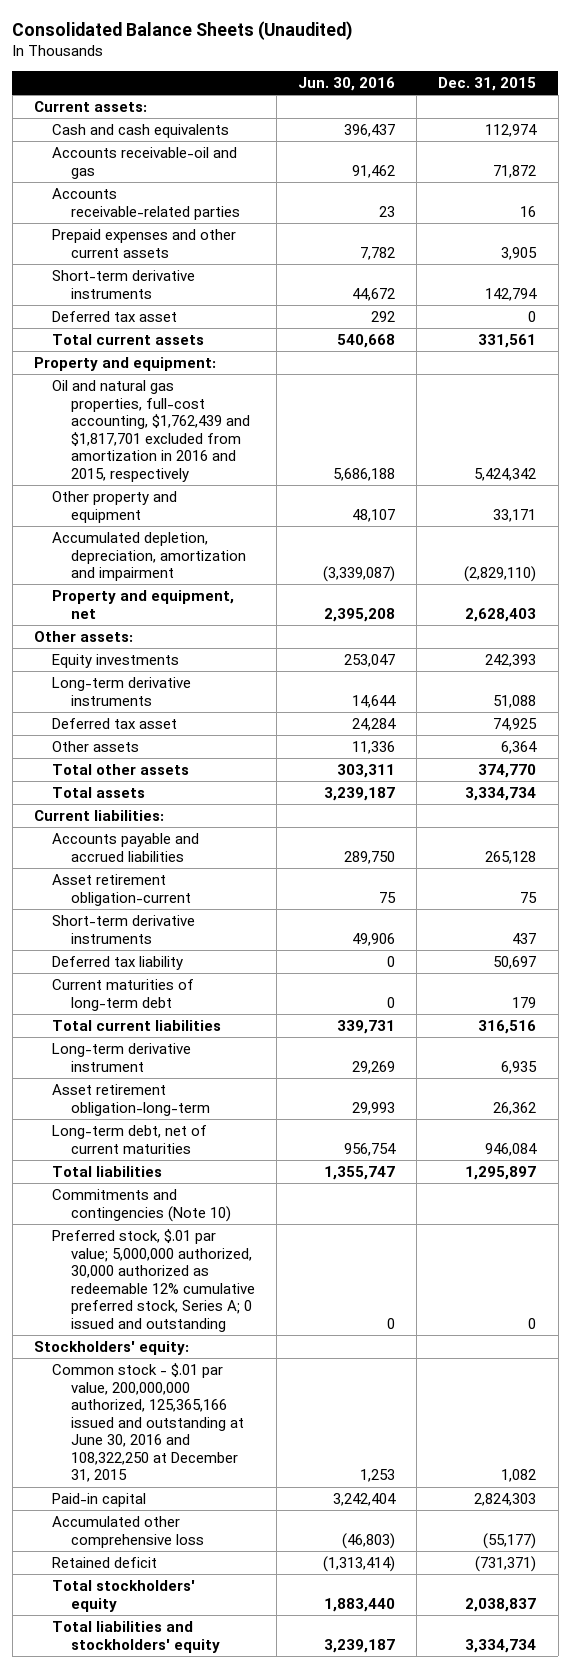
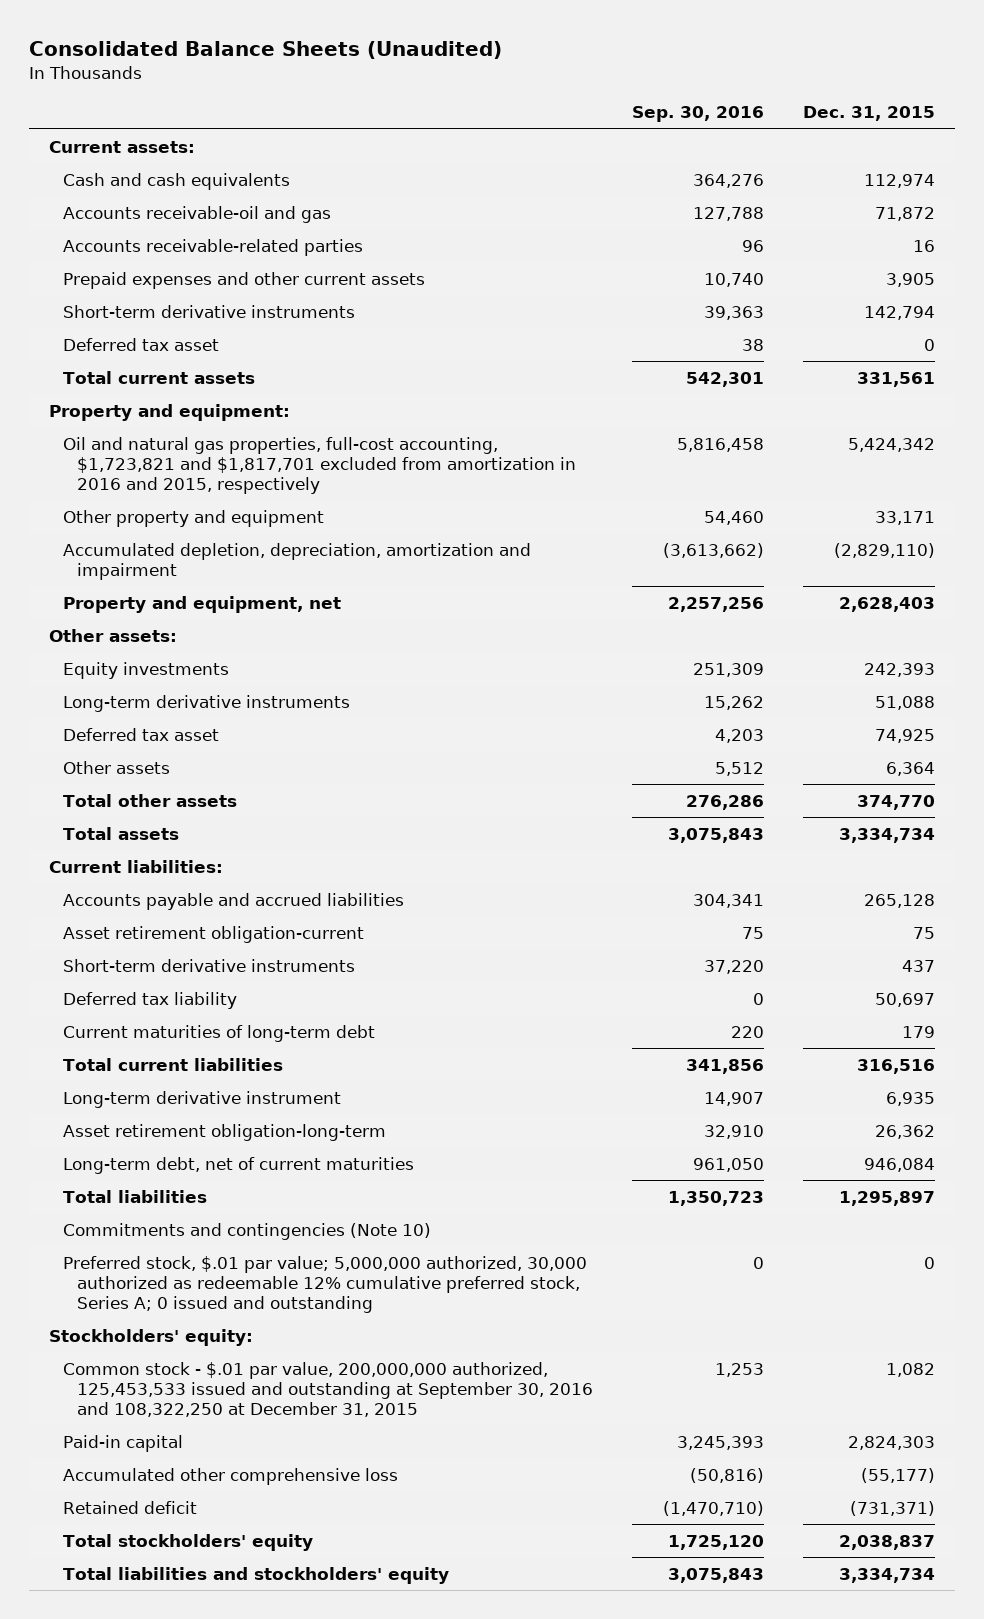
[297,76,395,91] Jun. 30, 2016 -> none
none -> [631,106,764,123] Sep. 30, 2016
[52,379,250,482] Oil and natural gas properties, full-cost accounting, $1,762,439 and $1,817,701 excluded from amortization in 2016 and 2015, respectively -> [62,436,576,494] Oil and natural gas properties, full-cost accounting, $1,723,821 and $1,817,701 excluded from amortization in 2016 and 2015, respectively
[52,1362,244,1483] Common stock - $.01 par value, 200,000,000 authorized, 125,365,166 issued and outstanding at June 30, 2016 and 108,322,250 at December 31, 2015 -> [62,1361,593,1417] Common stock - $.01 par value, 200,000,000 authorized, 125,453,533 issued and outstanding at September 30, 2016 and 108,322,250 at December 31, 2015

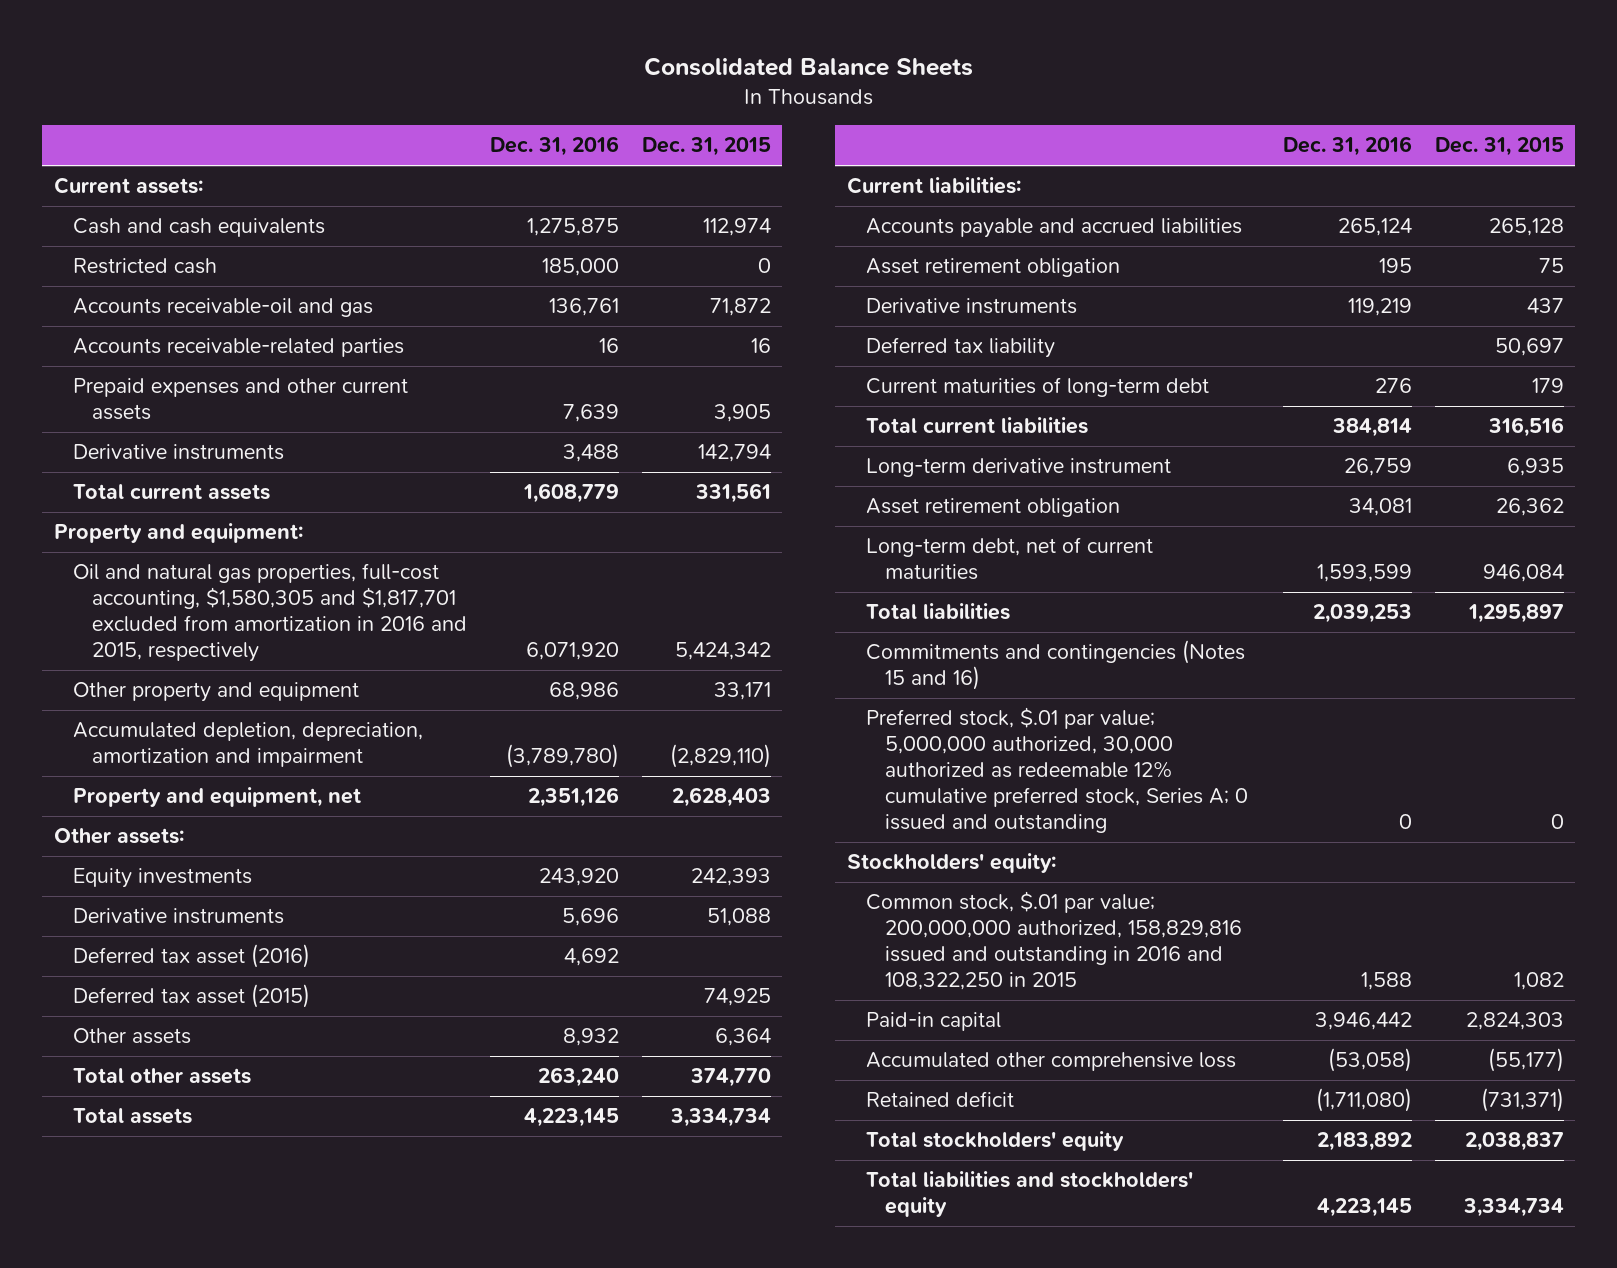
[29,40,503,59] Consolidated Balance Sheets (Unaudited) -> [643,57,973,77] Consolidated Balance Sheets
[631,106,764,123] Sep. 30, 2016 -> none
none -> [489,136,619,157] Dec. 31, 2016
none -> [72,258,217,275] Restricted cash
[62,337,219,351] Deferred tax asset -> none
[62,304,355,318] Short-term derivative instruments -> [72,444,284,461] Derivative instruments
[62,436,576,494] Oil and natural gas properties, full-cost accounting, $1,723,821 and $1,817,701 excluded from amortization in 2016 and 2015, respectively -> [72,563,467,663] Oil and natural gas properties, full-cost accounting, $1,580,305 and $1,817,701 excluded from amortization in 2016 and 2015, respectively
[62,694,350,712] Long-term derivative instruments -> [72,908,284,925] Derivative instruments
none -> [72,944,310,969] Deferred tax asset (2016)
[62,727,219,741] Deferred tax asset -> [72,984,310,1009] Deferred tax asset (2015)
[62,925,364,943] Asset retirement obligation-current -> [865,258,1120,278] Asset retirement obligation
[62,958,355,972] Short-term derivative instruments -> [865,298,1077,315] Derivative instruments
[62,1123,386,1141] Asset retirement obligation-long-term -> [865,498,1120,518] Asset retirement obligation
[62,1222,431,1240] Commitments and contingencies (Note 10) -> [865,640,1245,691] Commitments and contingencies (Notes 15 and 16)
[62,1361,593,1417] Common stock - $.01 par value, 200,000,000 authorized, 125,453,533 issued and outstanding at September 30, 2016 and 108,322,250 at December 31, 2015 -> [865,891,1242,991] Common stock, $.01 par value; 200,000,000 authorized, 158,829,816 issued and outstanding in 2016 and 108,322,250 in 2015

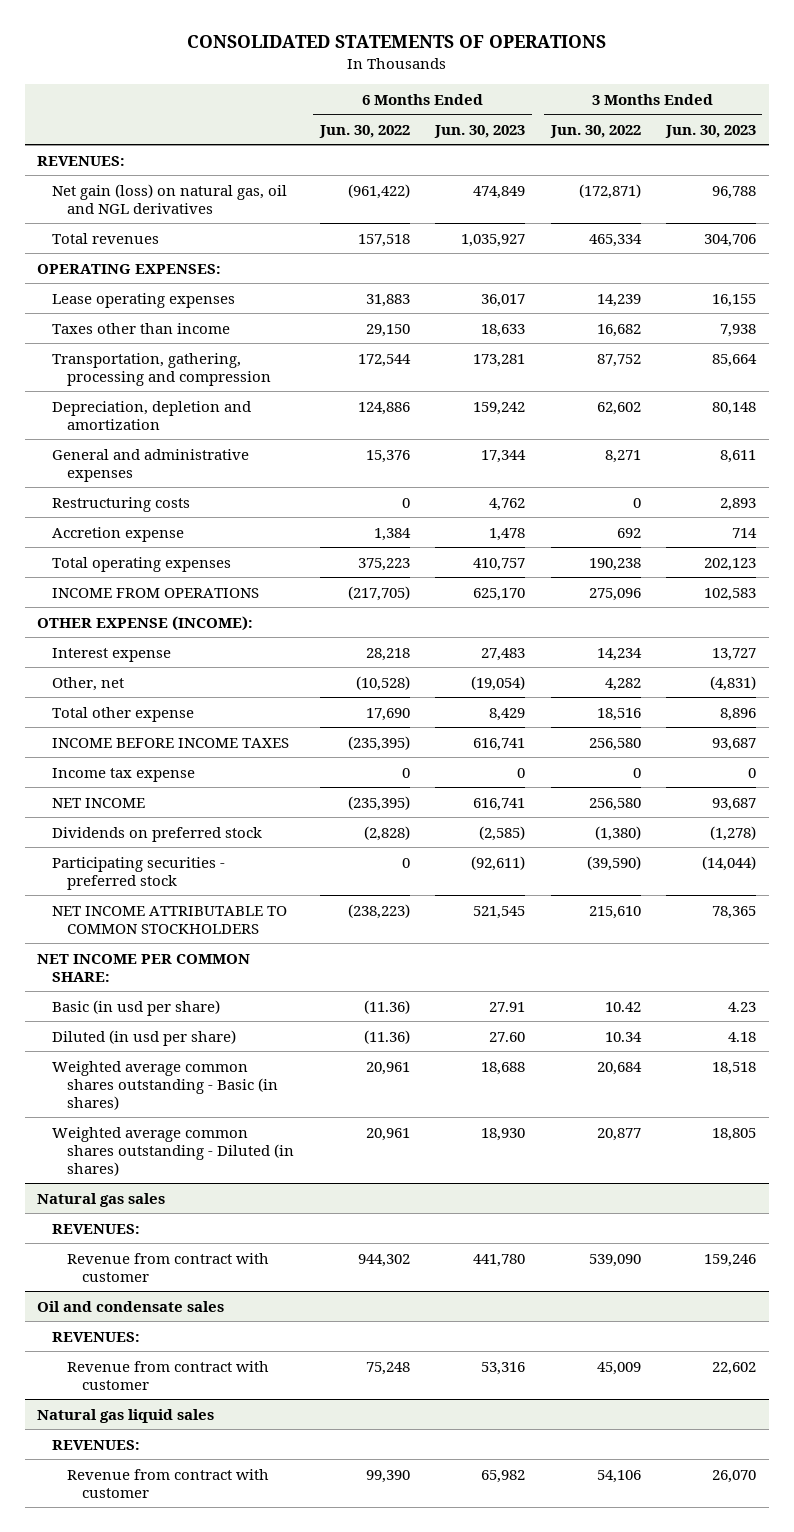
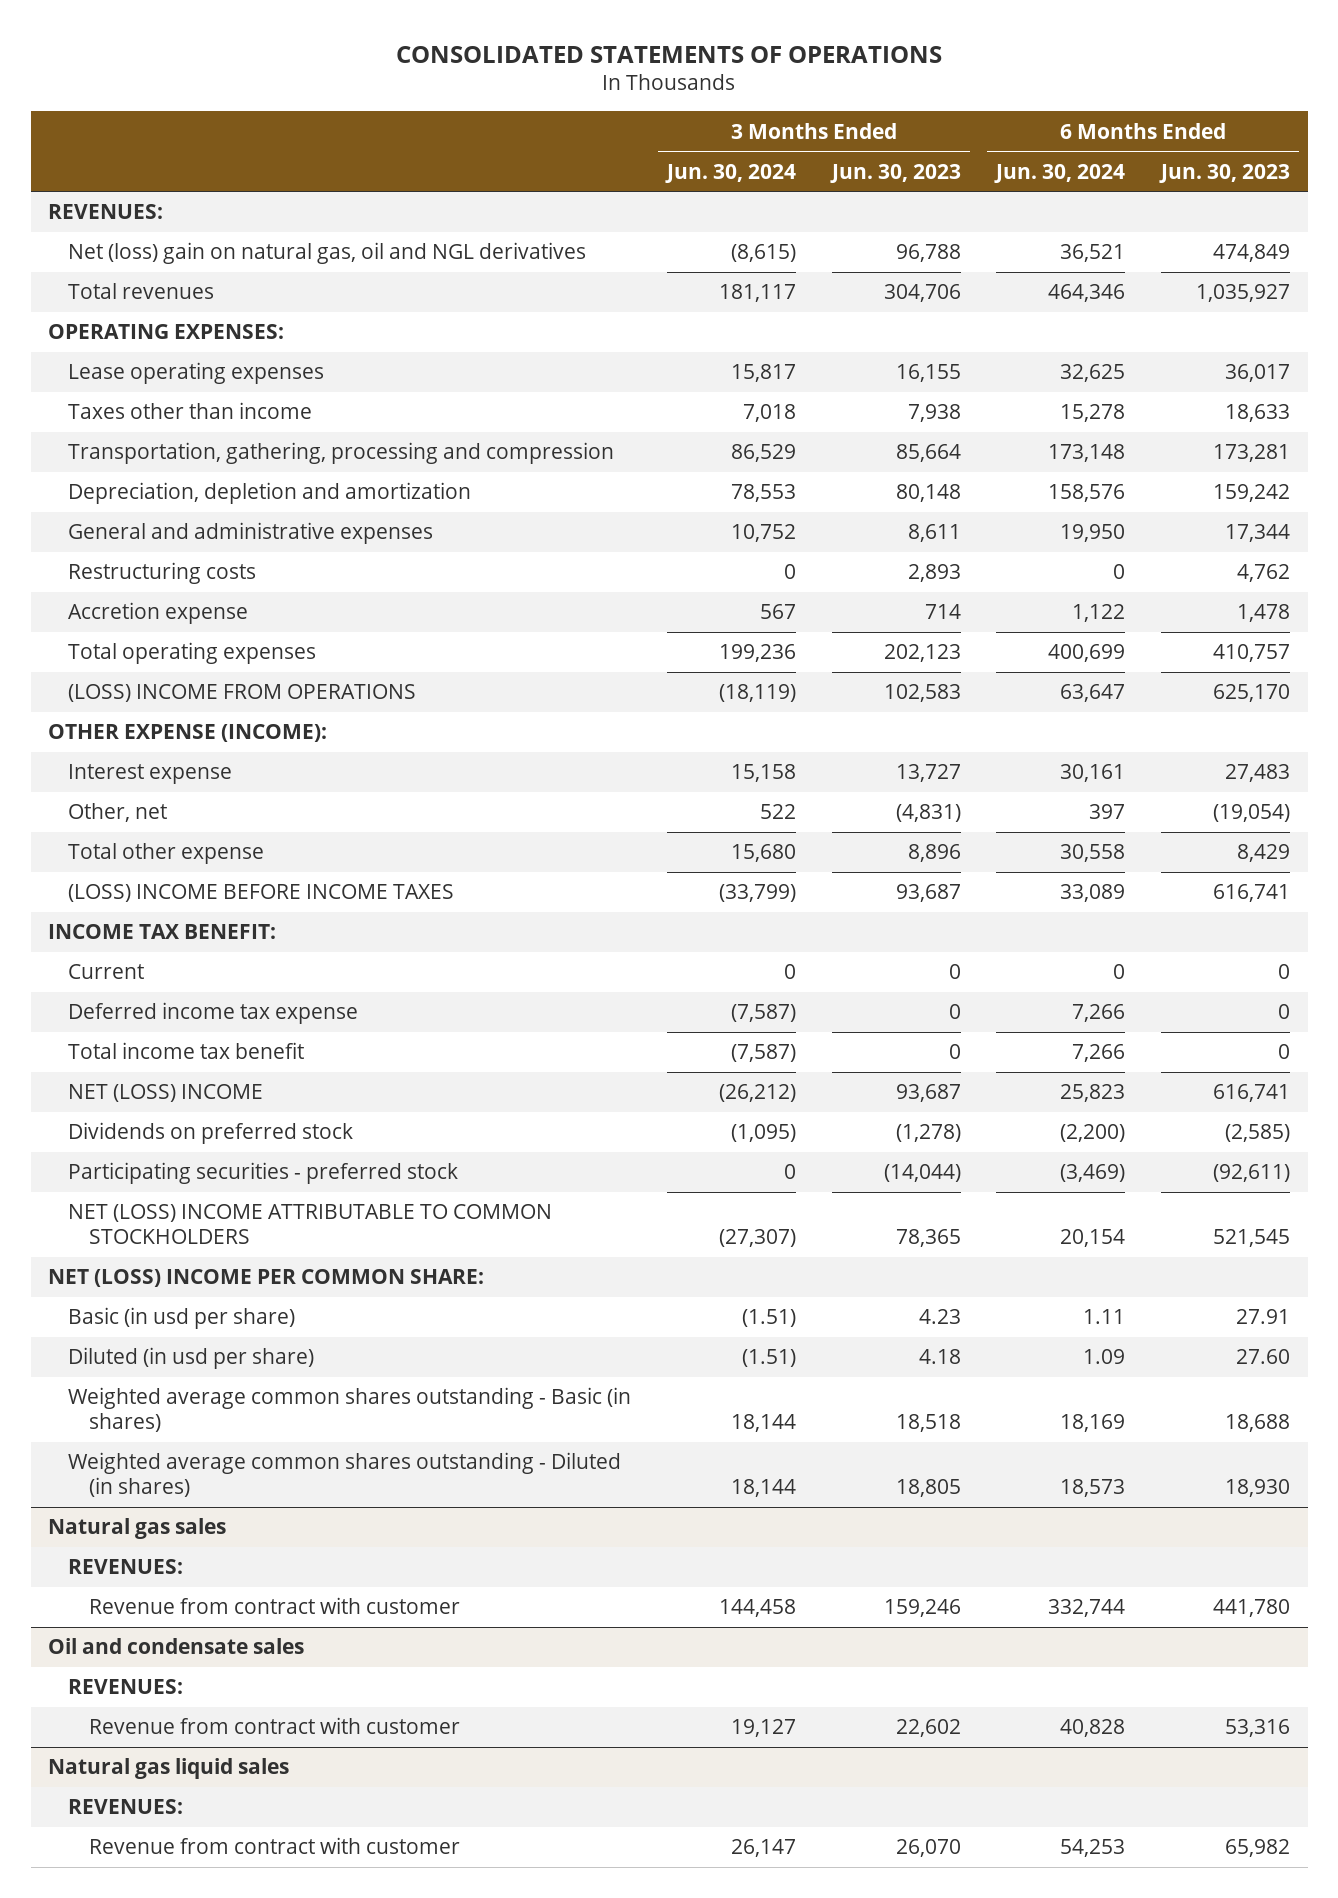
[318,124,410,138] Jun. 30, 2022 -> none
[549,124,641,138] Jun. 30, 2022 -> none
none -> [665,163,797,183] Jun. 30, 2024
none -> [994,163,1126,183] Jun. 30, 2024
[52,183,288,214] Net gain (loss) on natural gas, oil and NGL derivatives -> [68,242,587,265] Net (loss) gain on natural gas, oil and NGL derivatives
[52,587,260,598] INCOME FROM OPERATIONS -> [68,684,417,703] (LOSS) INCOME FROM OPERATIONS
[52,737,290,748] INCOME BEFORE INCOME TAXES -> [68,884,455,903] (LOSS) INCOME BEFORE INCOME TAXES
none -> [48,924,277,940] INCOME TAX BENEFIT:
none -> [68,964,145,980] Current
none -> [68,1002,359,1025] Deferred income tax expense
[52,767,196,782] Income tax expense -> [68,1042,305,1060] Total income tax benefit
[52,797,146,808] NET INCOME -> [68,1084,264,1103] NET (LOSS) INCOME
[52,905,288,934] NET INCOME ATTRIBUTABLE TO COMMON STOCKHOLDERS -> [68,1204,553,1245] NET (LOSS) INCOME ATTRIBUTABLE TO COMMON STOCKHOLDERS
[37,953,251,982] NET INCOME PER COMMON SHARE: -> [48,1269,485,1288] NET (LOSS) INCOME PER COMMON SHARE:

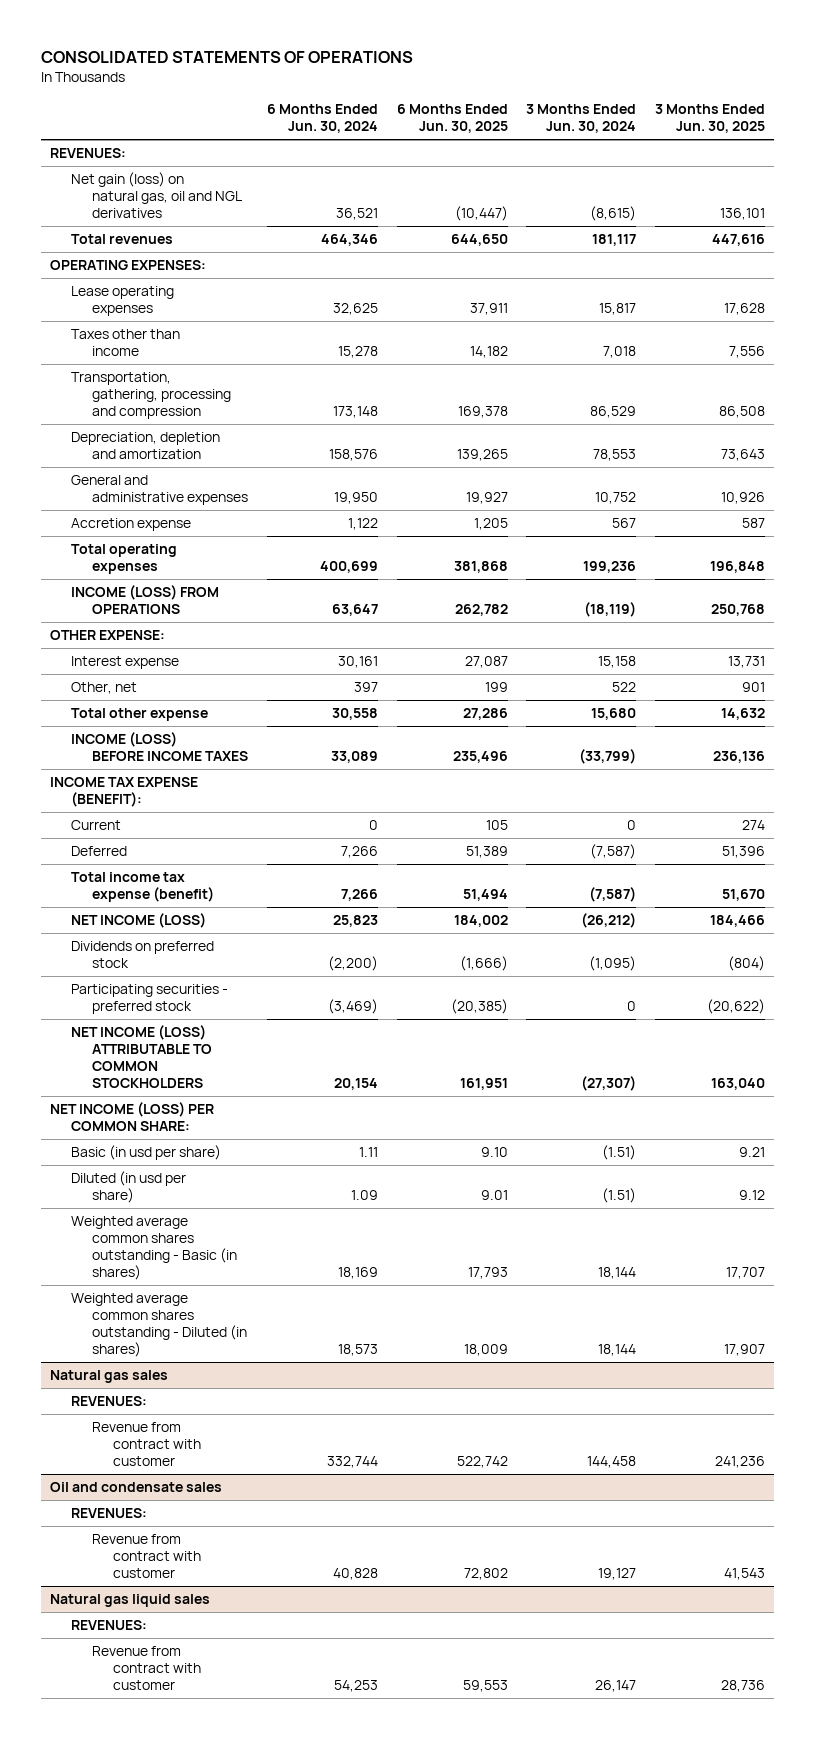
[829,163,961,183] Jun. 30, 2023 -> none
[1158,163,1290,183] Jun. 30, 2023 -> none
none -> [396,104,508,134] 6 Months Ended Jun. 30, 2025
none -> [655,104,766,134] 3 Months Ended Jun. 30, 2025
[68,242,587,265] Net (loss) gain on natural gas, oil and NGL derivatives -> [71,172,243,219] Net gain (loss) on natural gas, oil and NGL derivatives
[68,562,257,585] Restructuring costs -> none
[68,684,417,703] (LOSS) INCOME FROM OPERATIONS -> [71,585,220,615] INCOME (LOSS) FROM OPERATIONS
[48,724,328,743] OTHER EXPENSE (INCOME): -> [49,630,165,641] OTHER EXPENSE:
[68,884,455,903] (LOSS) INCOME BEFORE INCOME TAXES -> [71,732,249,762] INCOME (LOSS) BEFORE INCOME TAXES
[48,924,277,940] INCOME TAX BENEFIT: -> [49,777,198,808] INCOME TAX EXPENSE (BENEFIT):
[68,1002,359,1025] Deferred income tax expense -> [71,846,128,857] Deferred
[68,1042,305,1060] Total income tax benefit -> [71,872,215,903] Total income tax expense (benefit)
[68,1084,264,1103] NET (LOSS) INCOME -> [71,913,207,929] NET INCOME (LOSS)
[68,1204,553,1245] NET (LOSS) INCOME ATTRIBUTABLE TO COMMON STOCKHOLDERS -> [71,1025,213,1089] NET INCOME (LOSS) ATTRIBUTABLE TO COMMON STOCKHOLDERS
[48,1269,485,1288] NET (LOSS) INCOME PER COMMON SHARE: -> [49,1102,214,1132] NET INCOME (LOSS) PER COMMON SHARE:

